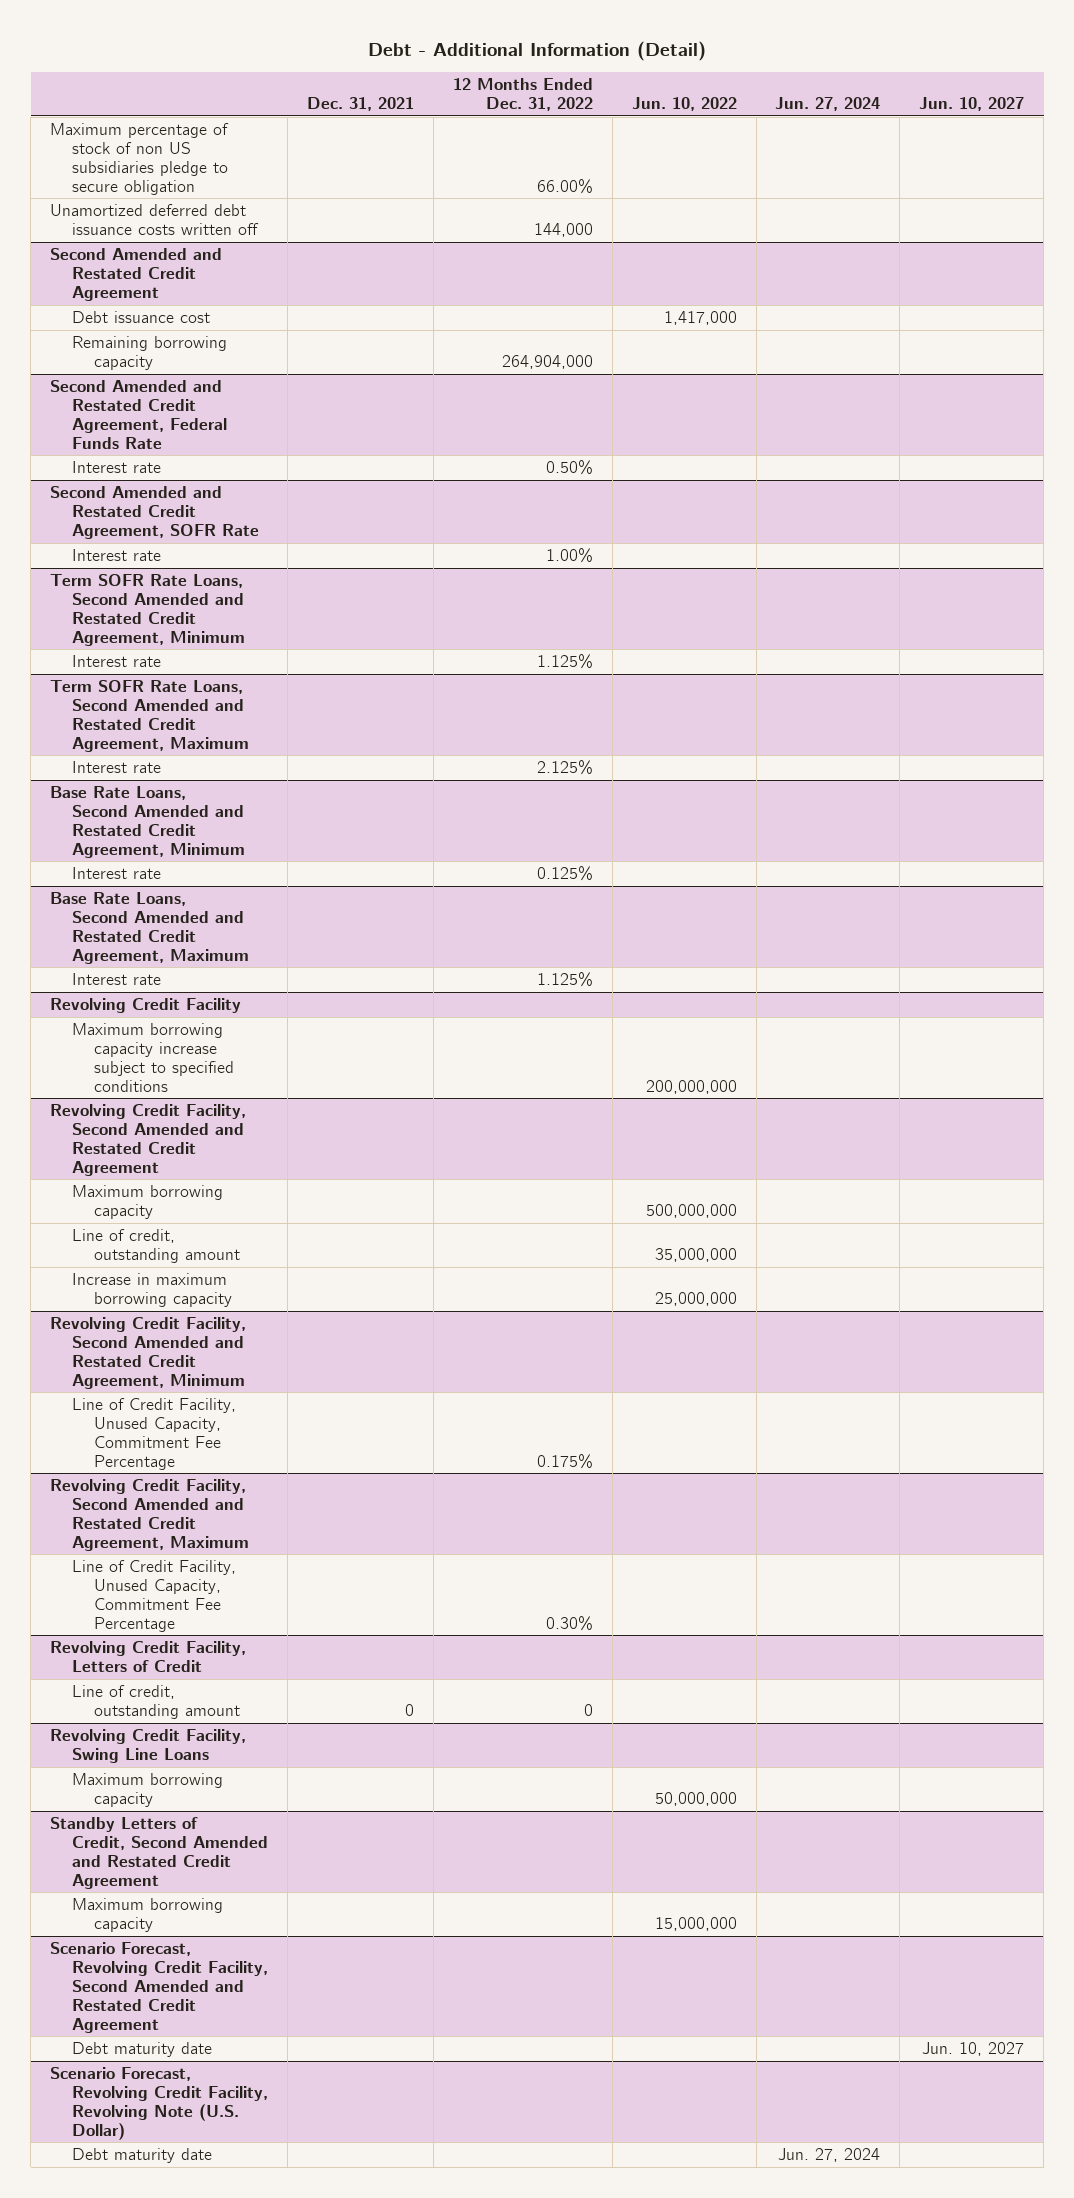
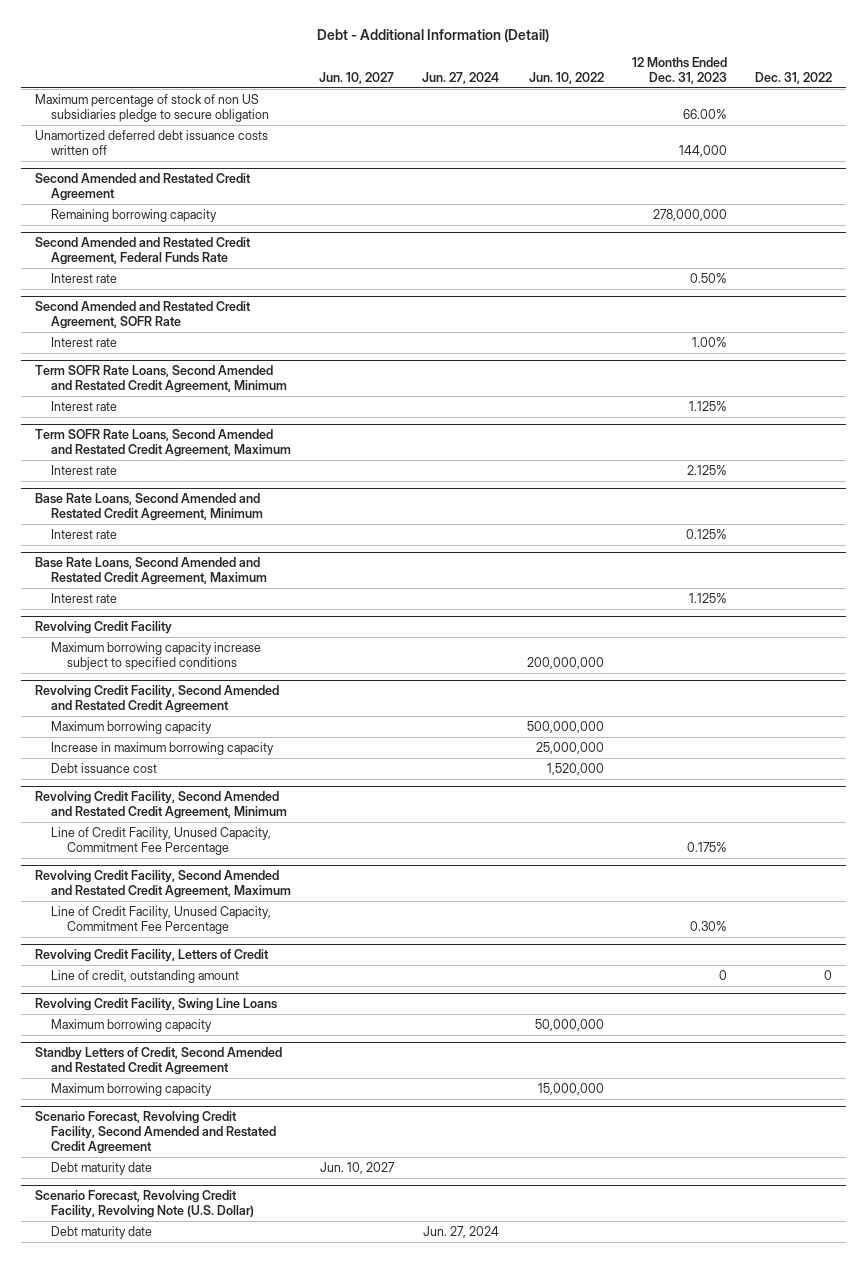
[306,97,414,112] Dec. 31, 2021 -> none
[452,78,593,112] 12 Months Ended Dec. 31, 2022 -> none
none -> [631,57,727,85] 12 Months Ended Dec. 31, 2023
none -> [754,72,832,85] Dec. 31, 2022
[71,310,210,323] Debt issuance cost -> none
[71,1228,240,1263] Line of credit, outstanding amount -> none
none -> [51,762,158,773] Debt issuance cost

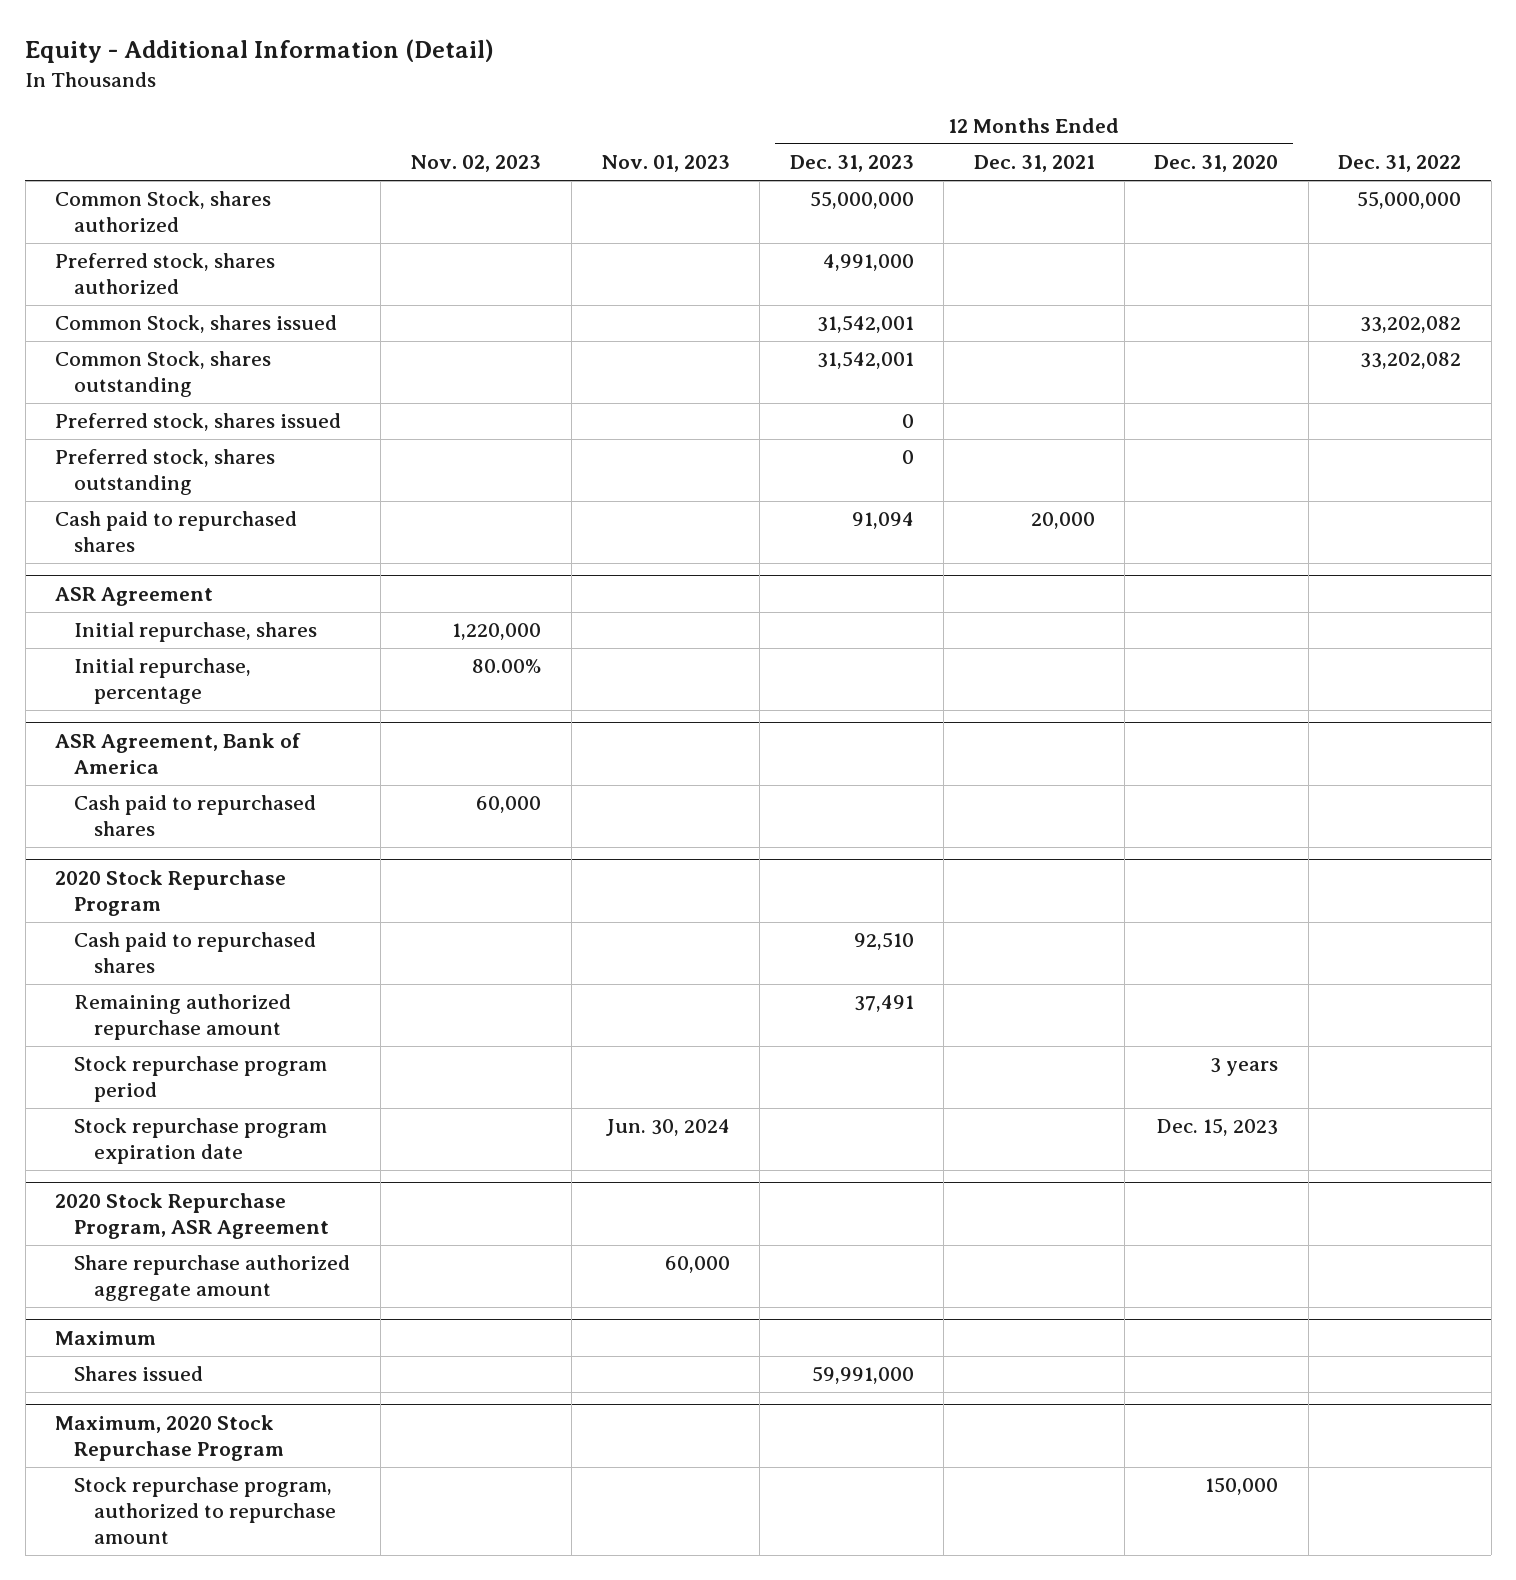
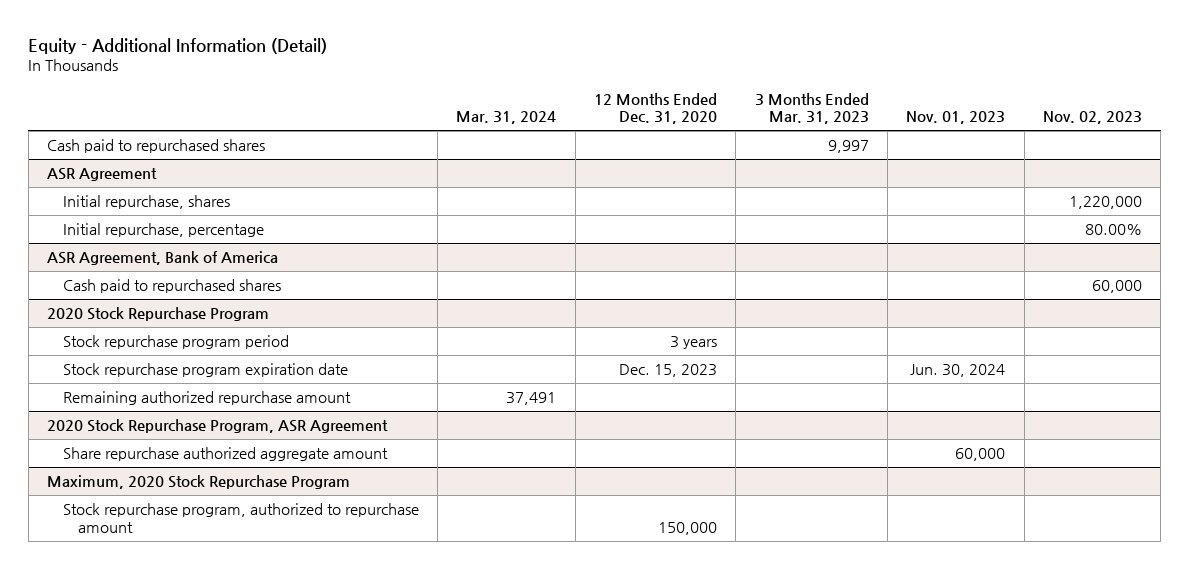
[789,155,914,173] Dec. 31, 2023 -> none
[973,155,1095,173] Dec. 31, 2021 -> none
[1338,155,1462,173] Dec. 31, 2022 -> none
none -> [456,111,557,125] Mar. 31, 2024
none -> [754,92,869,125] 3 Months Ended Mar. 31, 2023
[55,191,272,233] Common Stock, shares authorized -> none
[55,253,276,295] Preferred stock, shares authorized -> none
[55,315,338,334] Common Stock, shares issued -> none
[55,351,272,398] Common Stock, shares outstanding -> none
[55,413,342,432] Preferred stock, shares issued -> none
[55,449,276,496] Preferred stock, shares outstanding -> none
[74,932,317,974] Cash paid to repurchased shares -> none
[74,994,292,1041] Remaining authorized repurchase amount -> [62,391,351,406] Remaining authorized repurchase amount
[55,1331,157,1346] Maximum -> none
[74,1366,204,1382] Shares issued -> none

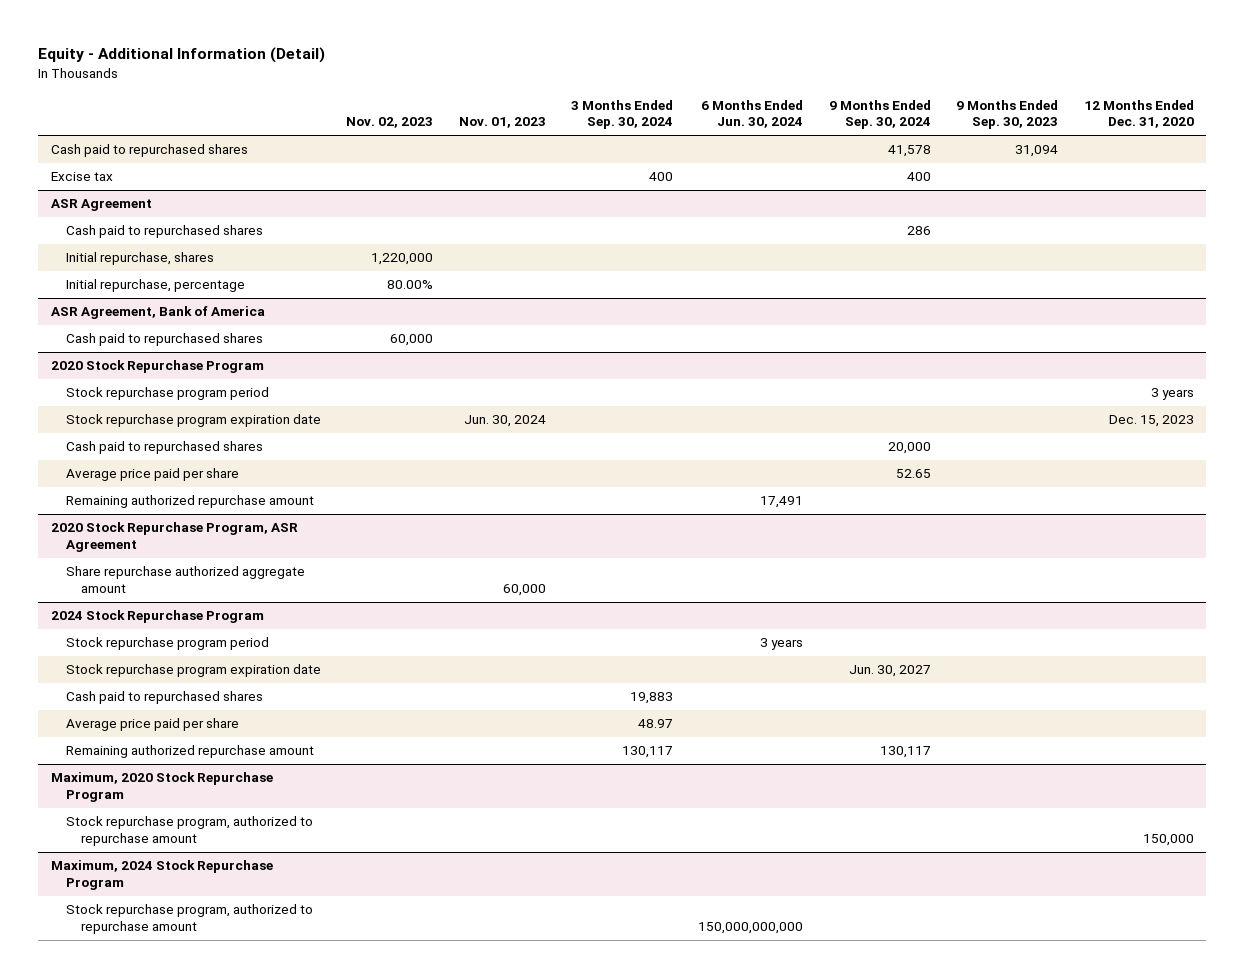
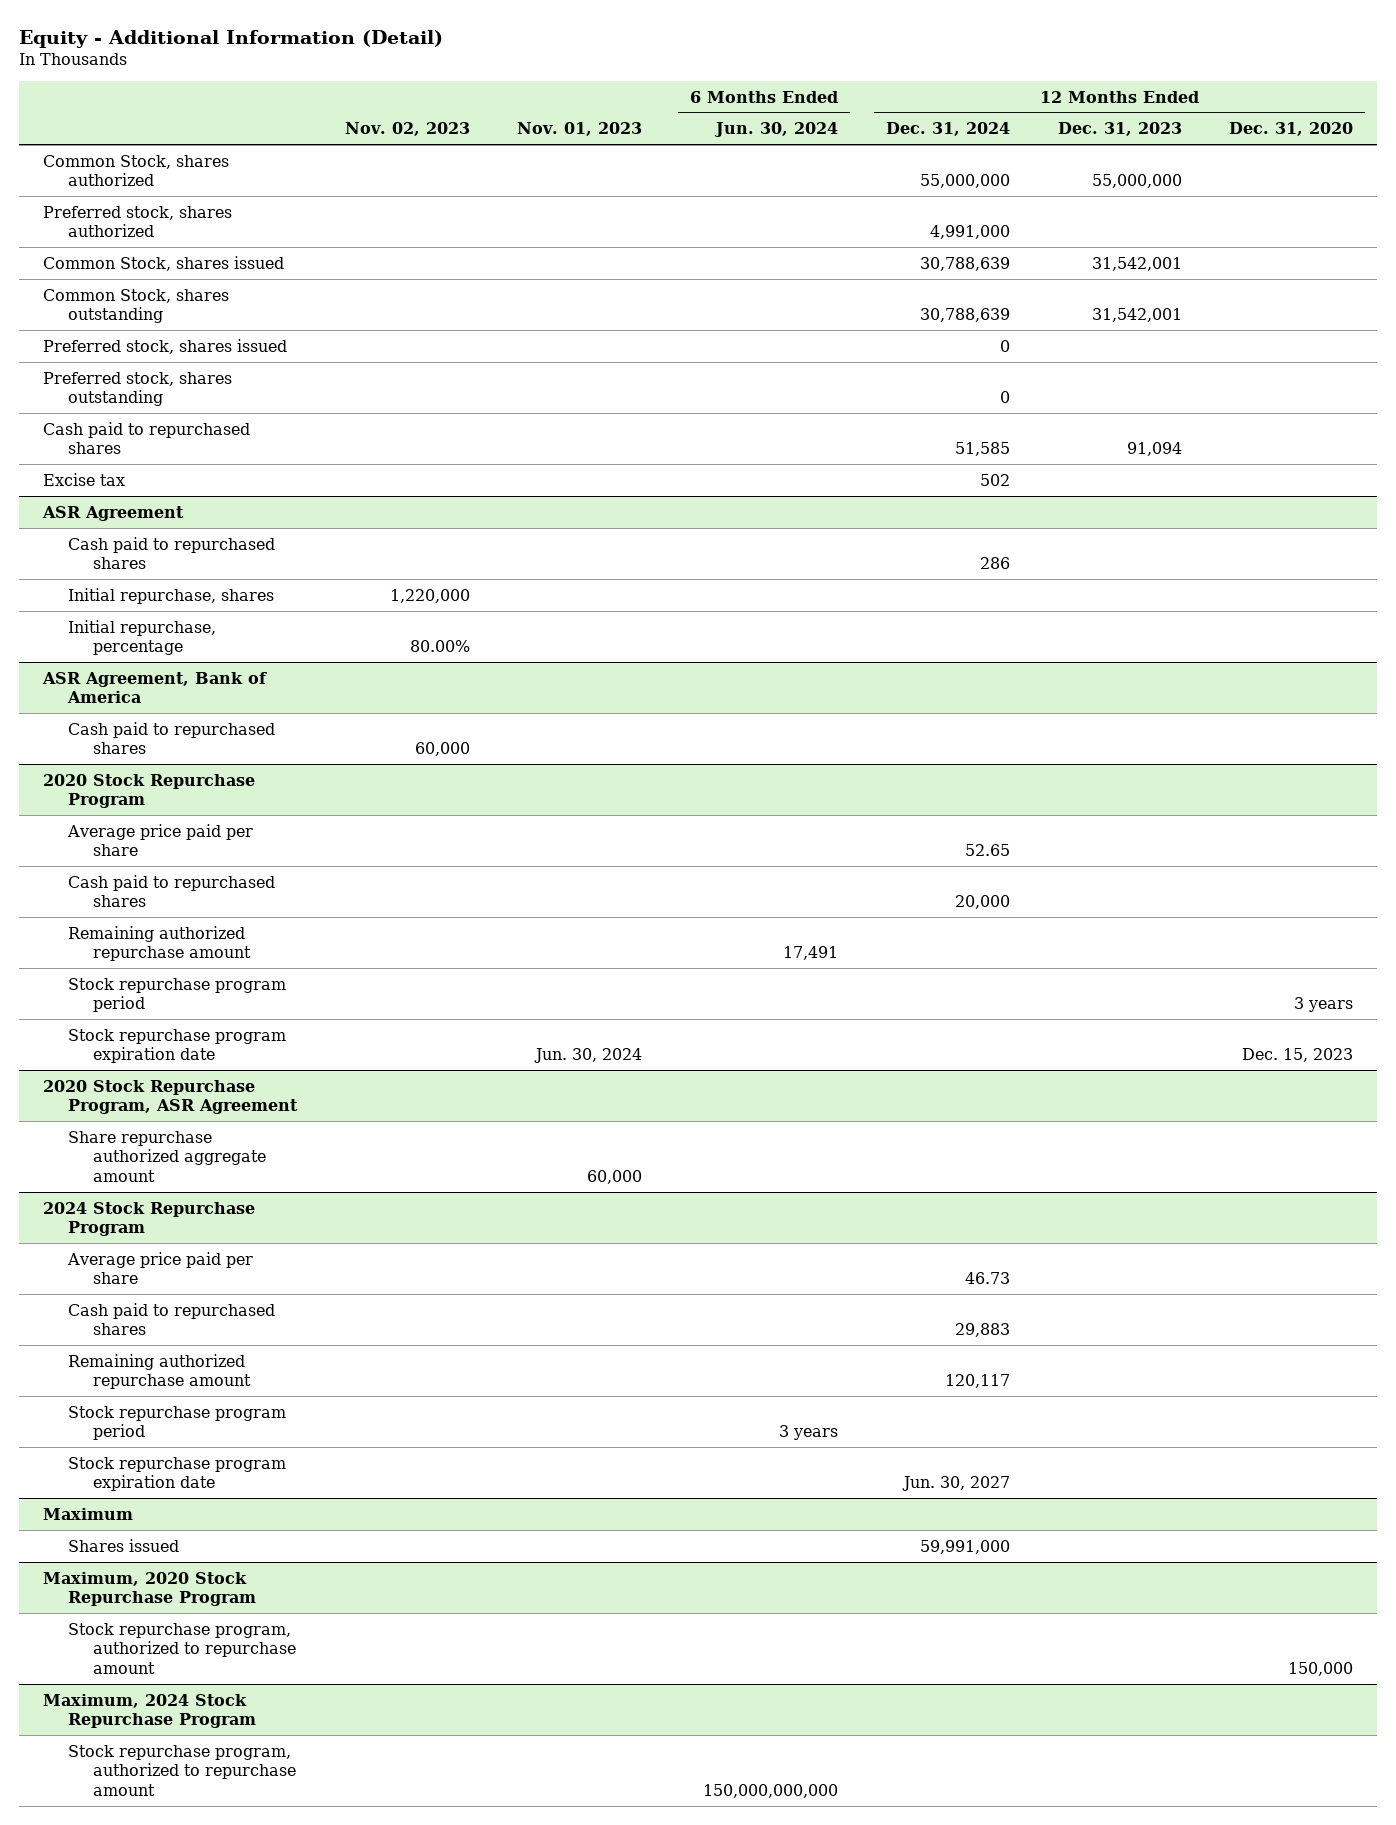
[571,99,674,130] 3 Months Ended Sep. 30, 2024 -> none
[828,99,931,130] 9 Months Ended Sep. 30, 2024 -> none
[956,99,1059,130] 9 Months Ended Sep. 30, 2023 -> none
none -> [885,122,1010,137] Dec. 31, 2024
none -> [1057,122,1182,137] Dec. 31, 2023
none -> [42,154,229,187] Common Stock, shares authorized
none -> [42,205,232,238] Preferred stock, shares authorized
none -> [42,255,284,271] Common Stock, shares issued
none -> [42,288,229,324] Common Stock, shares outstanding
none -> [42,338,287,354] Preferred stock, shares issued
none -> [42,371,232,407] Preferred stock, shares outstanding
[66,441,264,455] Cash paid to repurchased shares -> [67,874,275,908] Cash paid to repurchased shares
[66,387,270,401] Stock repurchase program period -> [67,977,286,1013] Stock repurchase program period
[66,414,322,428] Stock repurchase program expiration date -> [67,1028,286,1064] Stock repurchase program expiration date
[66,691,264,705] Cash paid to repurchased shares -> [67,1302,275,1336] Cash paid to repurchased shares
[66,637,270,651] Stock repurchase program period -> [67,1405,286,1441] Stock repurchase program period
[66,664,322,678] Stock repurchase program expiration date -> [67,1456,286,1492] Stock repurchase program expiration date
none -> [42,1507,133,1520] Maximum
none -> [67,1538,179,1552] Shares issued

